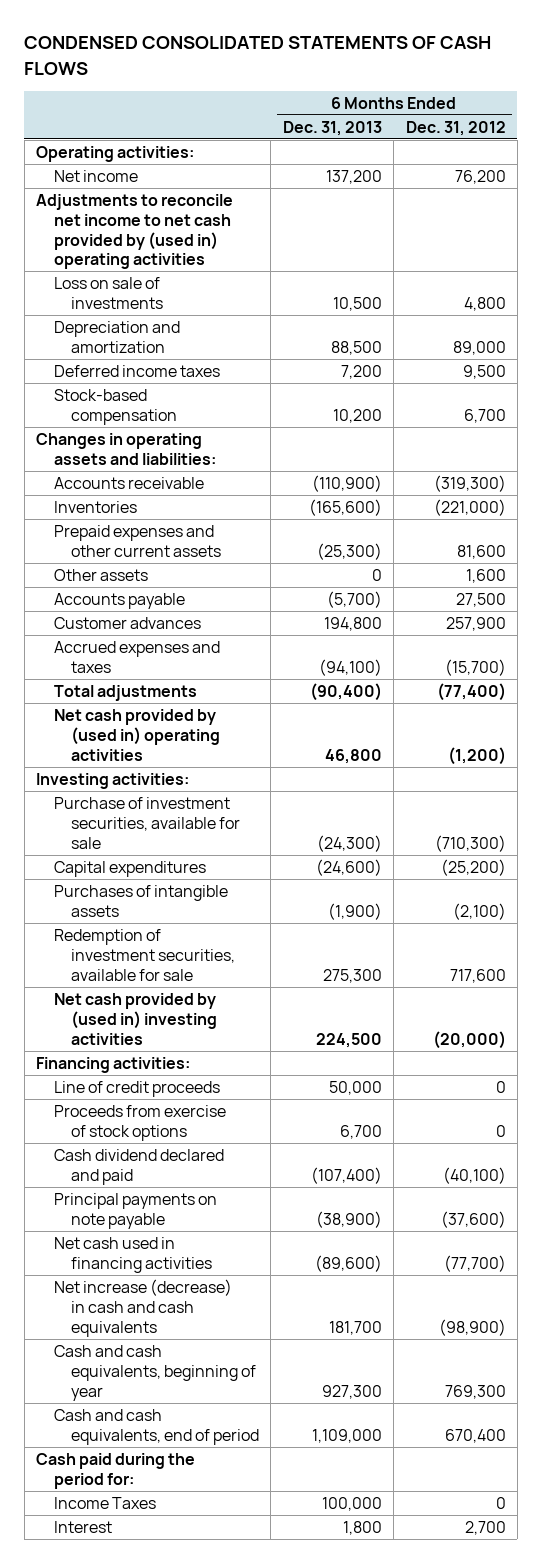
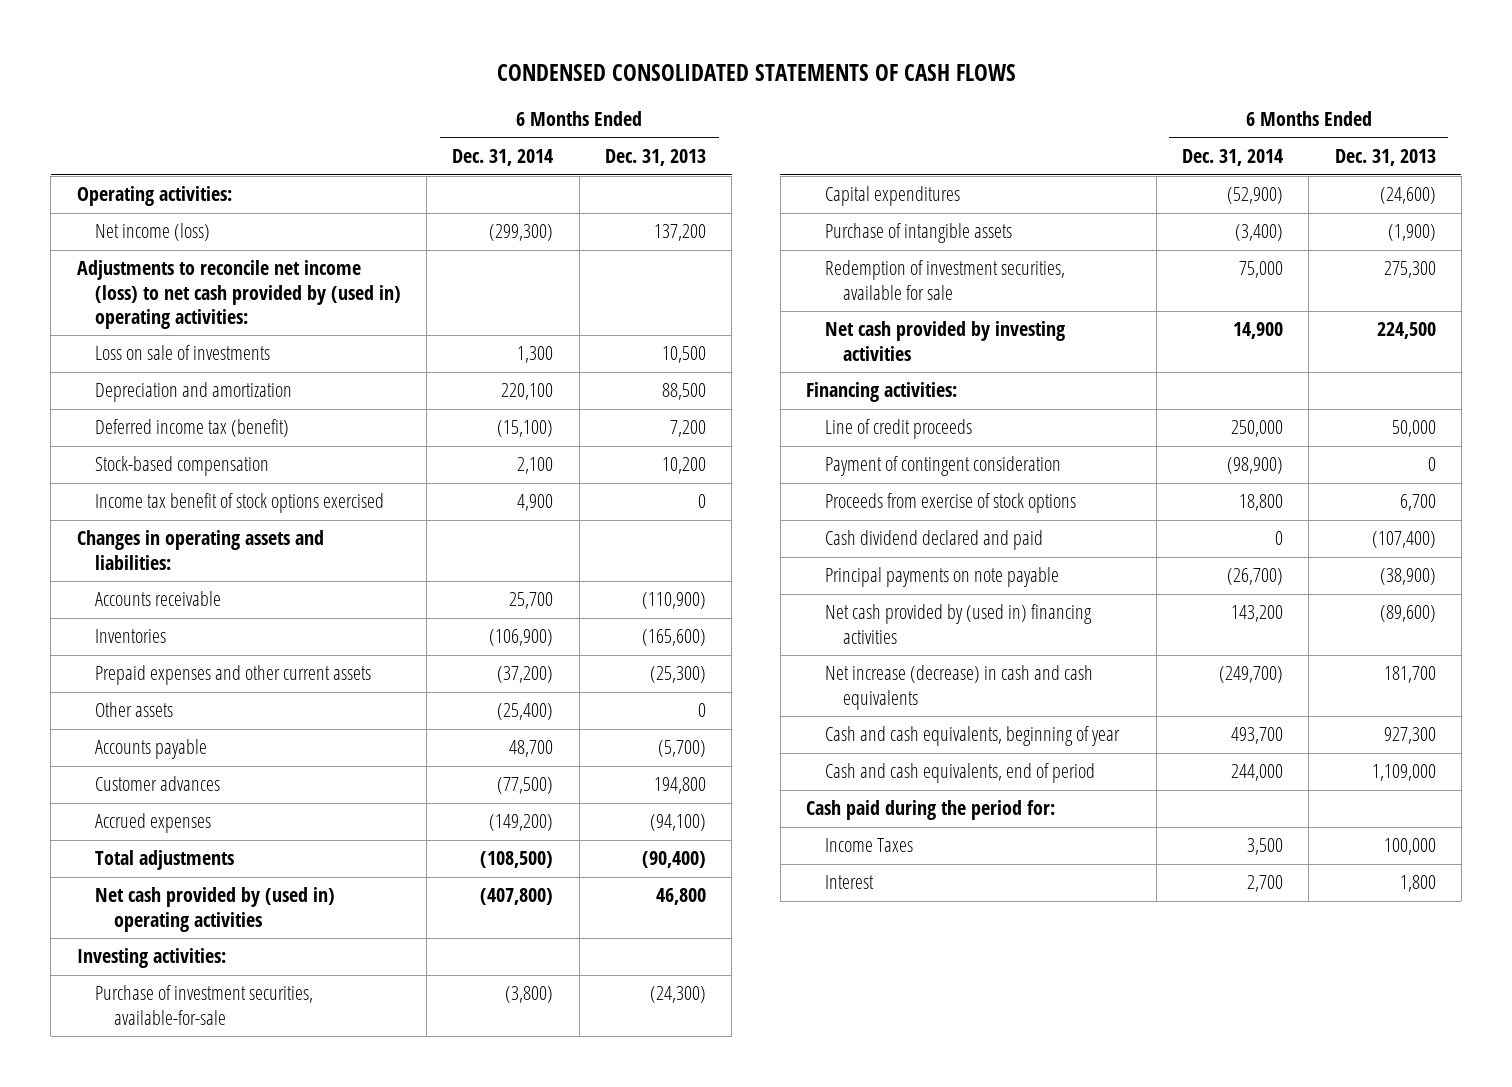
[405,120,506,136] Dec. 31, 2012 -> none
none -> [452,149,554,167] Dec. 31, 2014
[53,169,138,182] Net income -> [95,223,211,242] Net income (loss)
[36,193,234,270] Adjustments to reconcile net income to net cash provided by (used in) operating activities -> [76,260,402,329] Adjustments to reconcile net income (loss) to net cash provided by (used in) operating activities:
[53,364,220,377] Deferred income taxes -> [95,419,290,438] Deferred income tax (benefit)
none -> [95,493,385,514] Income tax benefit of stock options exercised
[53,640,220,673] Accrued expenses and taxes -> [95,813,212,834] Accrued expenses
[53,796,240,849] Purchase of investment securities, available for sale -> [95,985,314,1025] Purchase of investment securities, available-for-sale
[53,884,228,917] Purchases of intangible assets -> [824,223,1012,244] Purchase of intangible assets
[53,992,217,1045] Net cash provided by (used in) investing activities -> [824,321,1065,361] Net cash provided by investing activities
none -> [824,456,1061,477] Payment of contingent consideration
[53,1236,212,1273] Net cash used in financing activities -> [824,604,1092,644] Net cash provided by (used in) financing activities

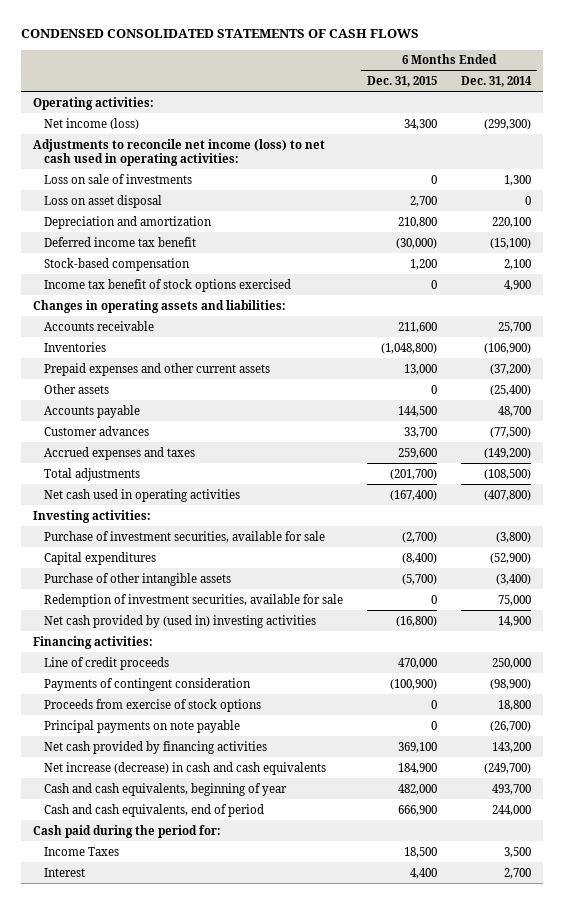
[604,149,706,167] Dec. 31, 2013 -> none
none -> [366,75,437,87] Dec. 31, 2015
[76,260,402,329] Adjustments to reconcile net income (loss) to net cash provided by (used in) operating activities: -> [32,138,325,166] Adjustments to reconcile net income (loss) to net cash used in operating activities:
none -> [43,194,162,208] Loss on asset disposal
[95,419,290,438] Deferred income tax (benefit) -> [43,236,196,247] Deferred income tax benefit
[95,813,212,834] Accrued expenses -> [43,446,195,460] Accrued expenses and taxes
[95,887,336,932] Net cash provided by (used in) operating activities -> [43,488,240,502] Net cash used in operating activities
[95,985,314,1025] Purchase of investment securities, available-for-sale -> [43,530,325,543] Purchase of investment securities, available for sale
[824,223,1012,244] Purchase of intangible assets -> [43,572,231,586] Purchase of other intangible assets
[824,321,1065,361] Net cash provided by investing activities -> [43,614,316,628] Net cash provided by (used in) investing activities
[824,456,1061,477] Payment of contingent consideration -> [43,677,251,691] Payments of contingent consideration
[824,530,1043,551] Cash dividend declared and paid -> none
[824,604,1092,644] Net cash provided by (used in) financing activities -> [43,740,267,754] Net cash provided by financing activities

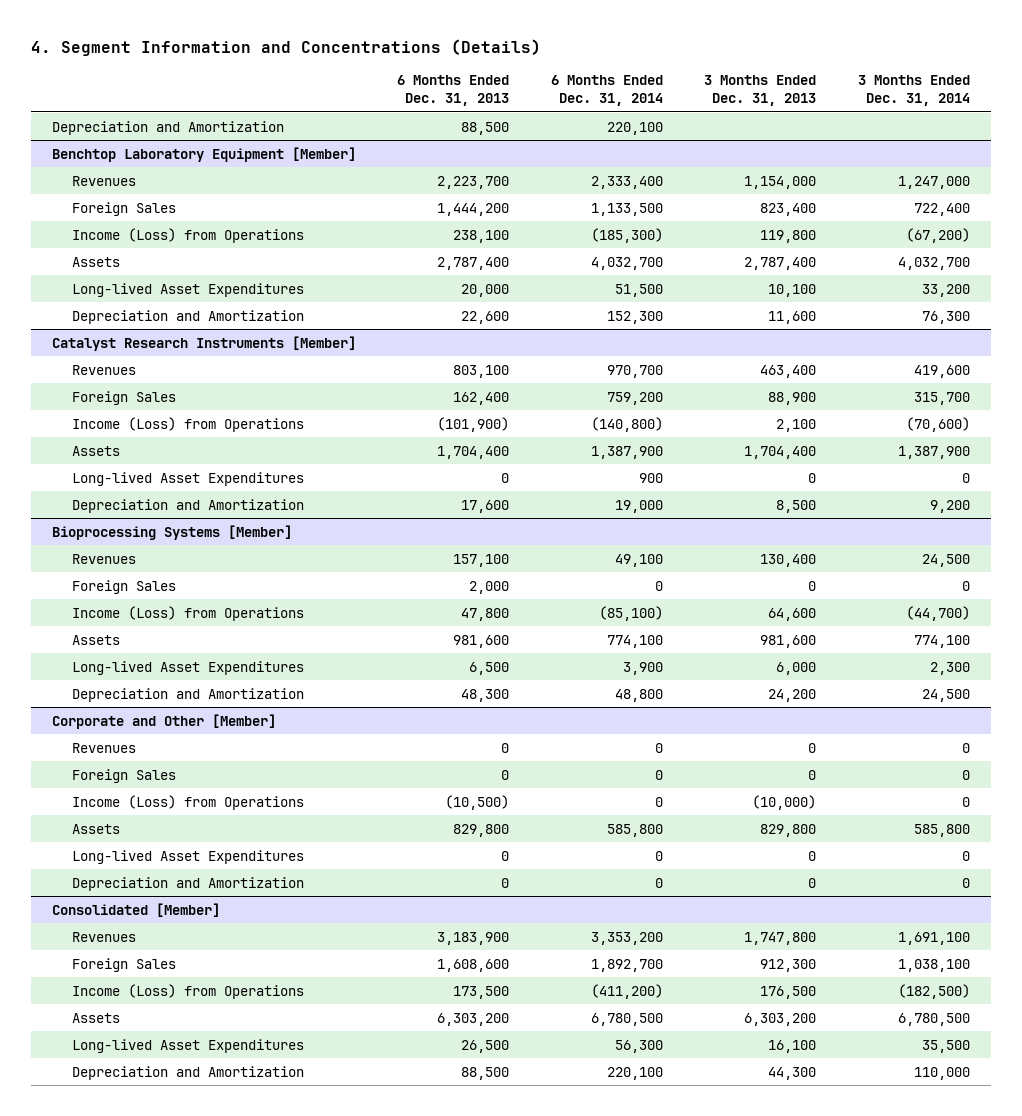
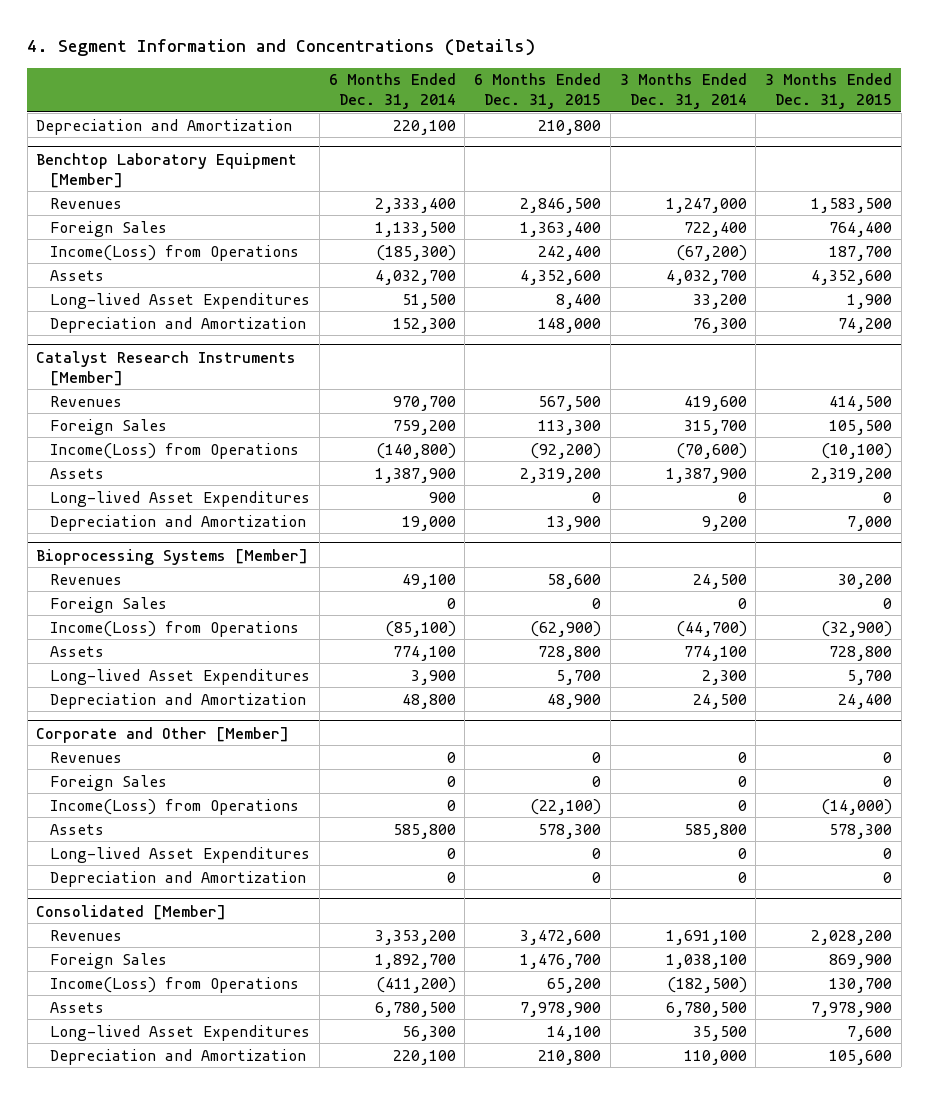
[397,75,510,107] 6 Months Ended Dec. 31, 2013 -> none
[704,75,817,107] 3 Months Ended Dec. 31, 2013 -> none
none -> [474,73,602,110] 6 Months Ended Dec. 31, 2015
none -> [764,73,892,110] 3 Months Ended Dec. 31, 2015
[71,227,304,243] Income (Loss) from Operations -> [50,244,300,261] Income(Loss) from Operations
[71,416,304,432] Income (Loss) from Operations -> [50,442,300,459] Income(Loss) from Operations
[71,605,304,621] Income (Loss) from Operations -> [50,620,300,637] Income(Loss) from Operations
[71,794,304,810] Income (Loss) from Operations -> [50,798,300,815] Income(Loss) from Operations
[71,983,304,999] Income (Loss) from Operations -> [50,976,300,993] Income(Loss) from Operations

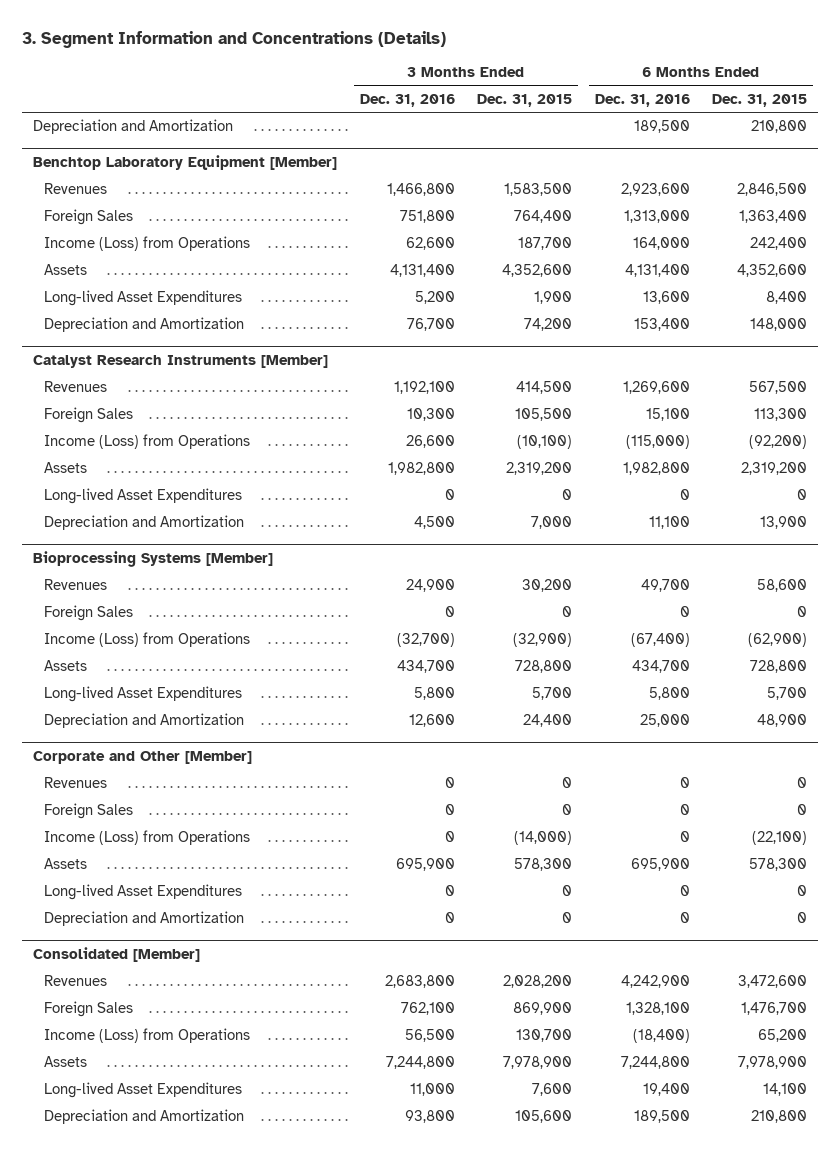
[27,38,536,56] 4. Segment Information and Concentrations (Details) -> [21,31,446,49] 3. Segment Information and Concentrations (Details)
[328,73,456,110] 6 Months Ended Dec. 31, 2014 -> none
[619,73,747,110] 3 Months Ended Dec. 31, 2014 -> none
none -> [359,93,455,107] Dec. 31, 2016
none -> [594,93,690,107] Dec. 31, 2016
[50,244,300,261] Income(Loss) from Operations -> [43,236,250,252] Income (Loss) from Operations
[50,442,300,459] Income(Loss) from Operations -> [43,434,250,450] Income (Loss) from Operations
[50,620,300,637] Income(Loss) from Operations -> [43,632,250,648] Income (Loss) from Operations
[50,798,300,815] Income(Loss) from Operations -> [43,830,250,846] Income (Loss) from Operations
[50,976,300,993] Income(Loss) from Operations -> [43,1028,250,1044] Income (Loss) from Operations

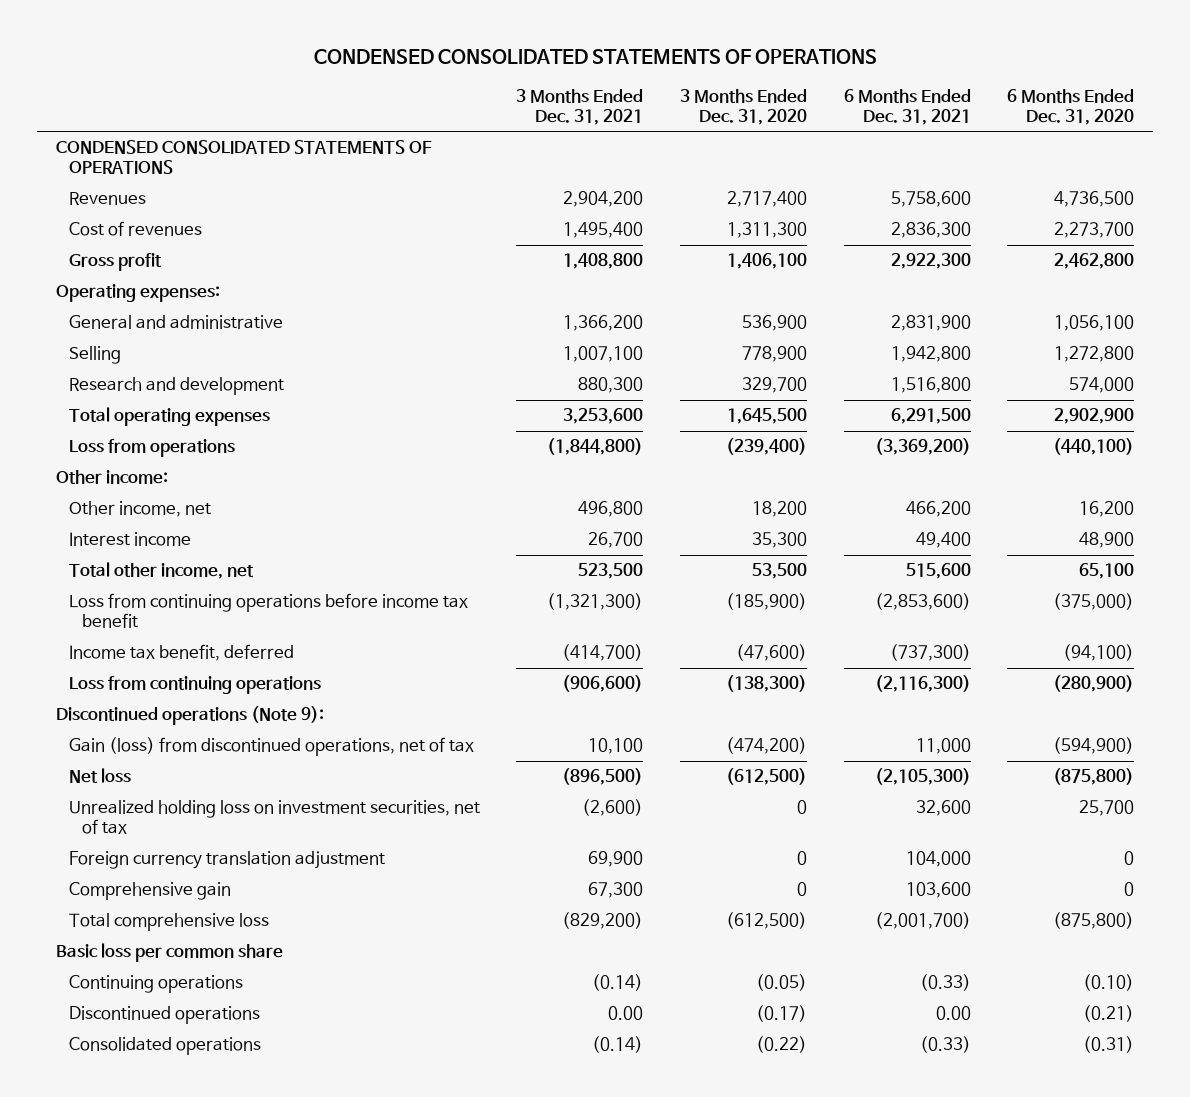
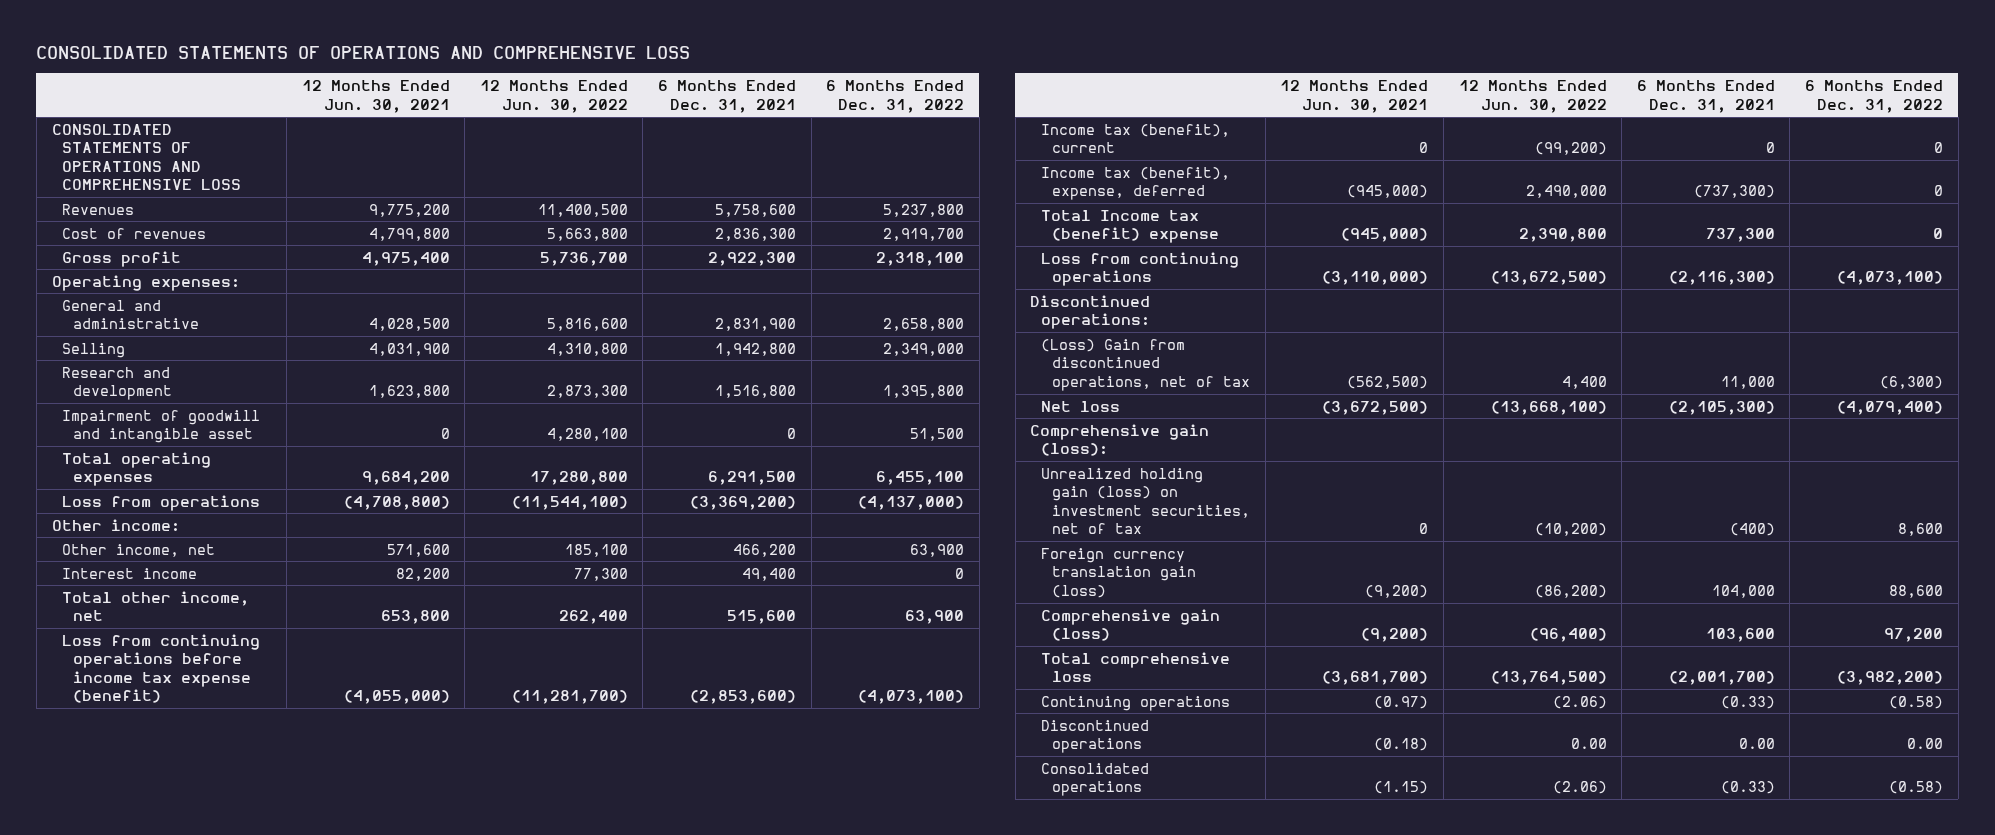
[314,48,878,64] CONDENSED CONSOLIDATED STATEMENTS OF OPERATIONS -> [36,45,691,59] CONSOLIDATED STATEMENTS OF OPERATIONS AND COMPREHENSIVE LOSS
[516,89,644,125] 3 Months Ended Dec. 31, 2021 -> none
[680,89,808,125] 3 Months Ended Dec. 31, 2020 -> none
[1007,89,1135,125] 6 Months Ended Dec. 31, 2020 -> none
none -> [301,79,450,113] 12 Months Ended Jun. 30, 2021
none -> [479,79,628,113] 12 Months Ended Jun. 30, 2022
none -> [826,79,965,113] 6 Months Ended Dec. 31, 2022
[55,140,432,175] CONDENSED CONSOLIDATED STATEMENTS OF OPERATIONS -> [51,123,242,191] CONSOLIDATED STATEMENTS OF OPERATIONS AND COMPREHENSIVE LOSS
none -> [62,409,261,444] Impairment of goodwill and intangible asset
[68,593,468,629] Loss from continuing operations before income tax benefit -> [62,633,261,704] Loss from continuing operations before income tax expense (benefit)
[68,644,294,662] Income tax benefit, deferred -> [1041,123,1231,154] Income tax (benefit), current
[889,644,971,662] (737,300) -> [1765,142,1775,154] 0
none -> [1041,166,1231,201] Income tax (benefit), expense, deferred
none -> [1041,209,1220,244] Total Income tax (benefit) expense
[55,706,324,726] Discontinued operations (Note 9): -> [1030,294,1151,330] Discontinued operations:
[68,737,474,757] Gain (loss) from discontinued operations, net of tax -> [1041,338,1251,391] (Loss) Gain from discontinued operations, net of tax
none -> [1030,423,1210,457] Comprehensive gain (loss):
[68,800,480,835] Unrealized holding loss on investment securities, net of tax -> [1041,467,1251,535] Unrealized holding gain (loss) on investment securities, net of tax
[915,800,971,817] 32,600 -> [1729,523,1775,537] (400)
[68,851,385,870] Foreign currency translation adjustment -> [1041,547,1197,598] Foreign currency translation gain (loss)
[68,882,231,901] Comprehensive gain -> [1041,608,1221,642] Comprehensive gain (loss)
[55,943,283,963] Basic loss per common share -> none

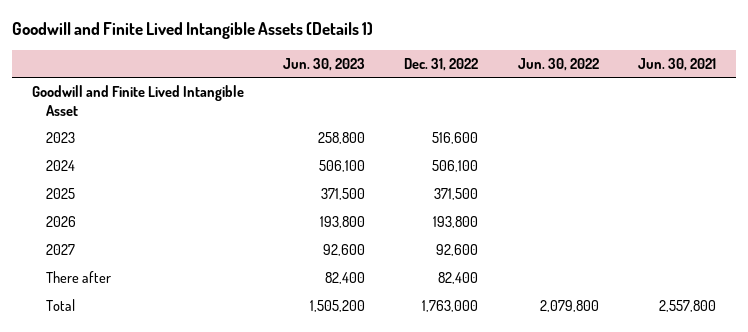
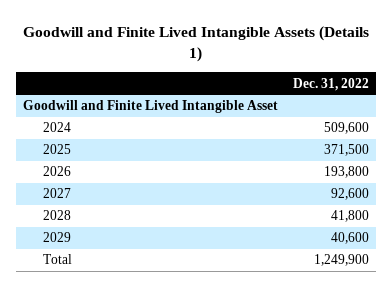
[283,57,366,71] Jun. 30, 2023 -> none
[517,57,599,71] Jun. 30, 2022 -> none
[638,57,717,71] Jun. 30, 2021 -> none
[46,132,76,144] 2023 -> none
[432,160,479,173] 506,100 -> [323,122,369,135] 509,600
[46,271,112,284] There after -> none
none -> [43,210,72,221] 2028
none -> [43,232,72,243] 2029
[422,300,479,313] 1,763,000 -> [313,254,369,267] 1,249,900

